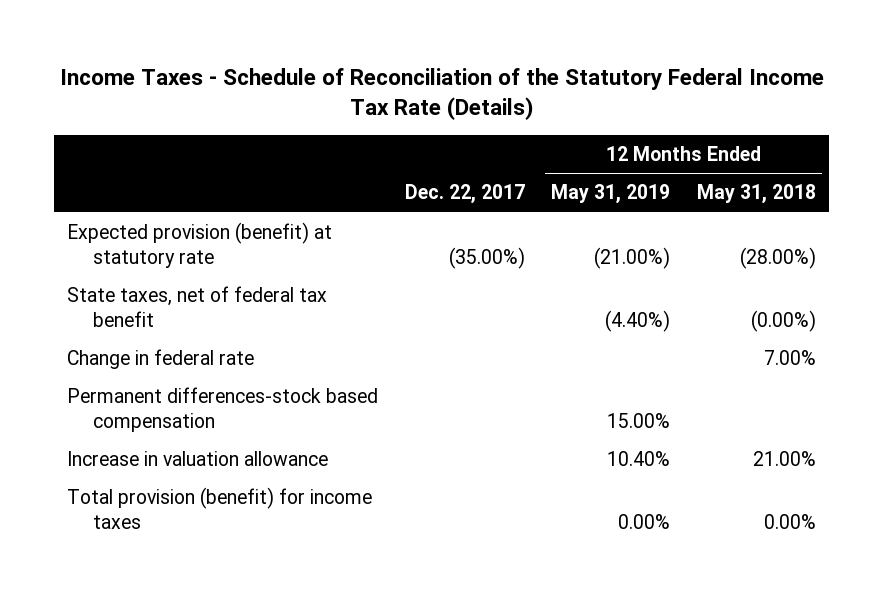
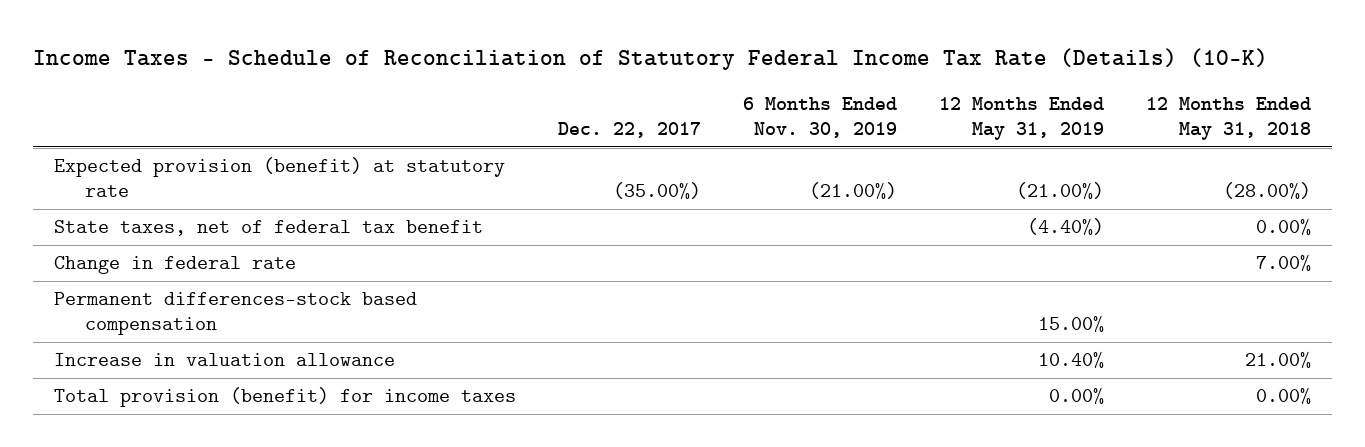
[59,67,824,121] Income Taxes - Schedule of Reconciliation of the Statutory Federal Income Tax Rate (Details) -> [32,47,1268,70] Income Taxes - Schedule of Reconciliation of Statutory Federal Income Tax Rate (Details) (10-K)
none -> [742,96,897,138] 6 Months Ended Nov. 30, 2019
[750,309,816,332] (0.00%) -> [1256,218,1312,236] 0.00%

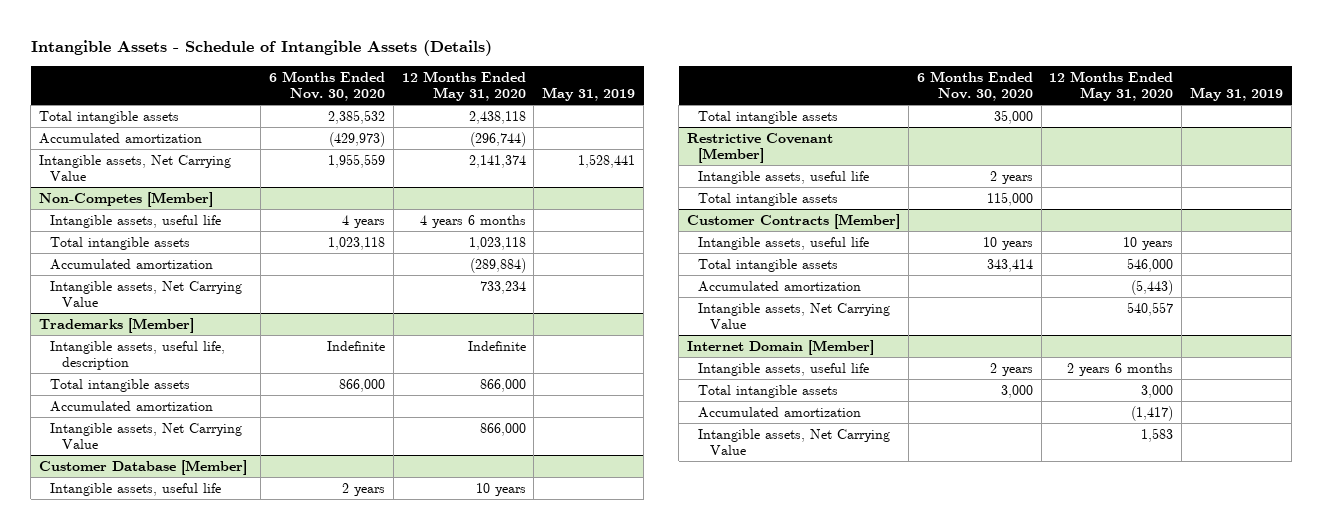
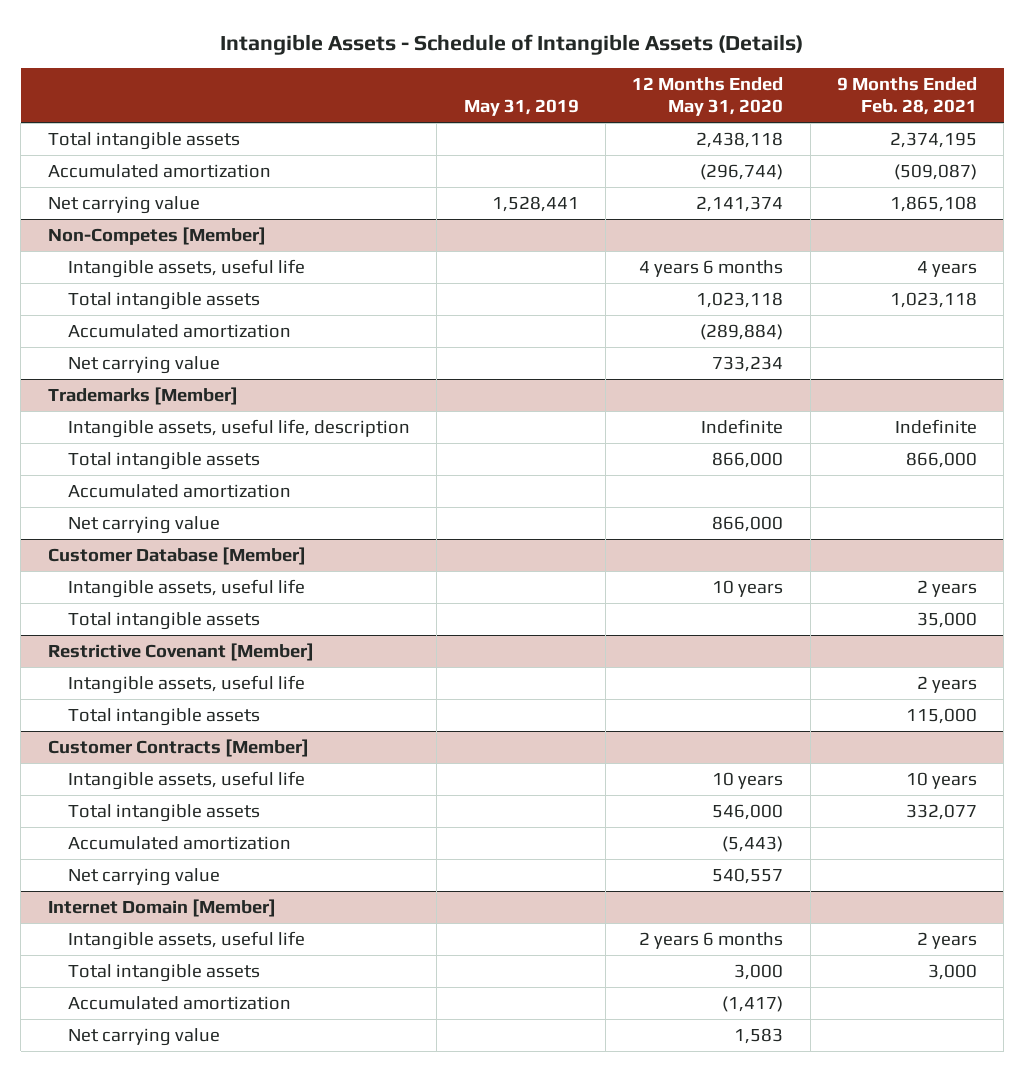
[268,70,385,102] 6 Months Ended Nov. 30, 2020 -> none
none -> [836,76,977,116] 9 Months Ended Feb. 28, 2021
[38,154,231,182] Intangible assets, Net Carrying Value -> [47,195,200,214] Net carrying value
[50,280,243,308] Intangible assets, Net Carrying Value -> [68,355,221,374] Net carrying value
[50,422,243,450] Intangible assets, Net Carrying Value -> [68,515,221,534] Net carrying value
[698,302,891,330] Intangible assets, Net Carrying Value -> [68,867,221,886] Net carrying value
[698,428,891,456] Intangible assets, Net Carrying Value -> [68,1027,221,1046] Net carrying value

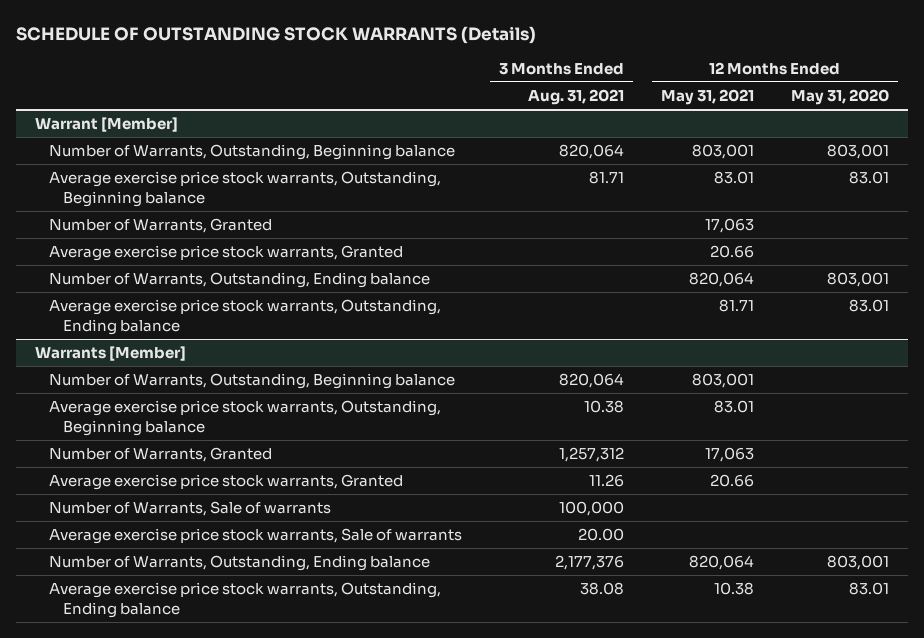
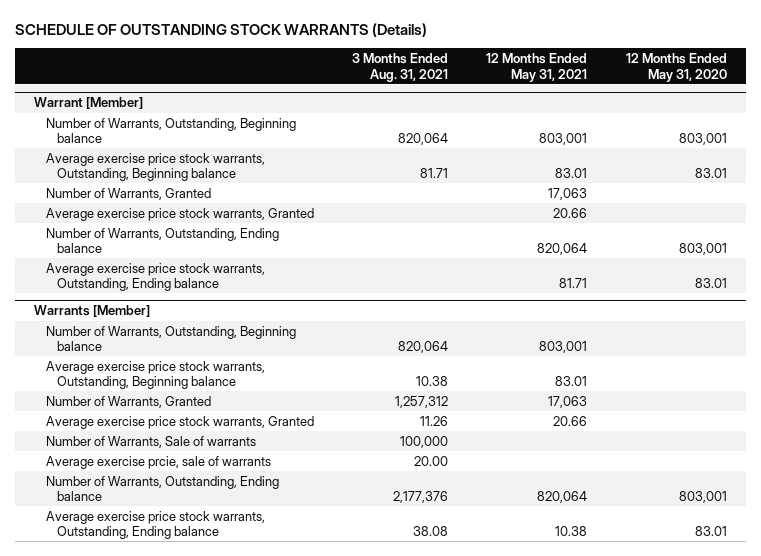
[48,528,462,545] Average exercise price stock warrants, Sale of warrants -> [45,455,271,469] Average exercise prcie, sale of warrants

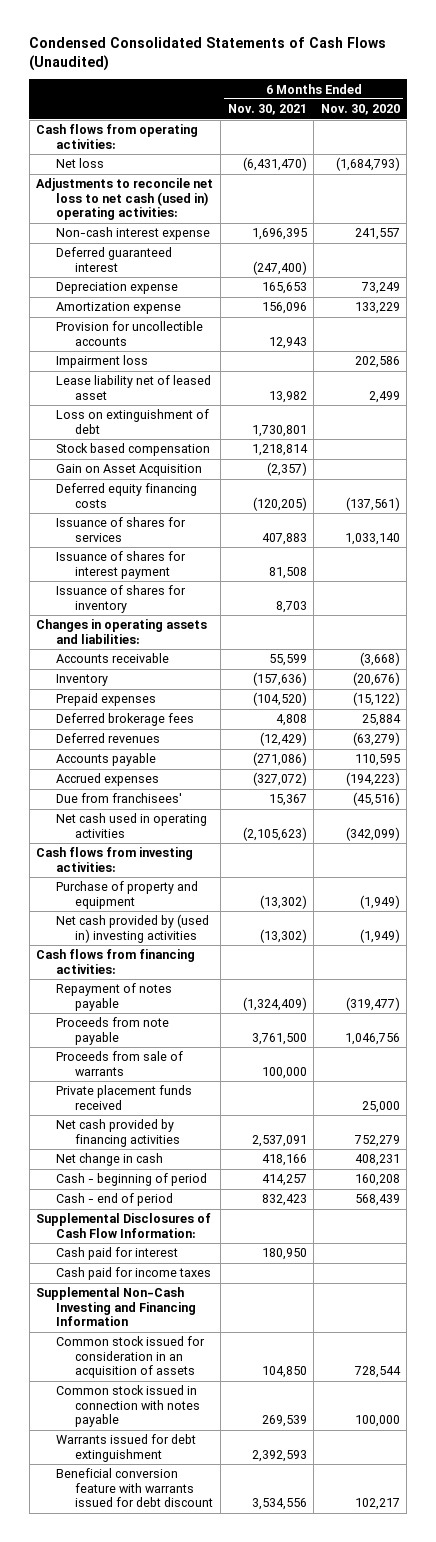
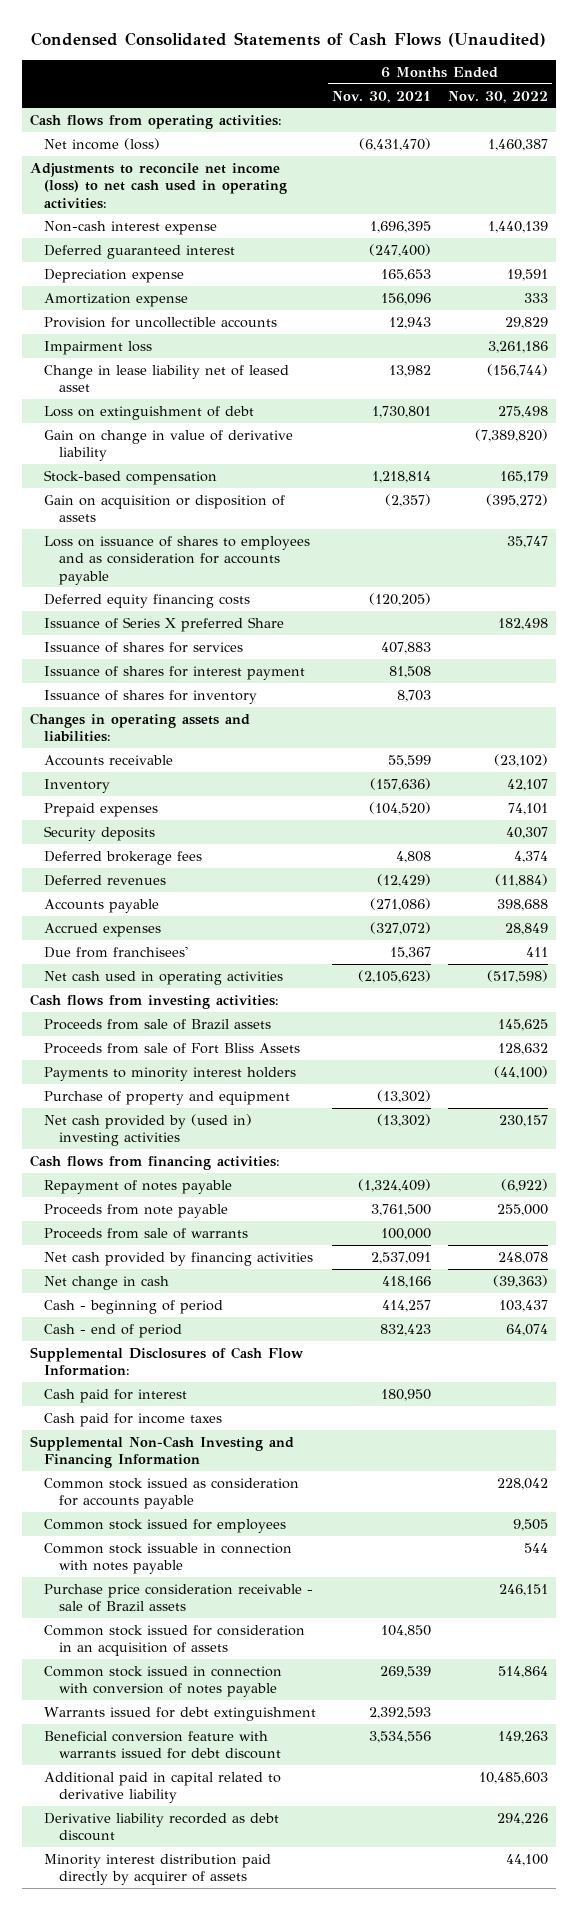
[320,104,400,116] Nov. 30, 2020 -> none
none -> [447,90,548,103] Nov. 30, 2022
[55,158,104,169] Net loss -> [44,138,161,151] Net income (loss)
[36,178,214,221] Adjustments to reconcile net loss to net cash (used in) operating activities: -> [30,163,288,209] Adjustments to reconcile net income (loss) to net cash used in operating activities:
[55,375,211,400] Lease liability net of leased asset -> [44,365,290,393] Change in lease liability net of leased asset
none -> [44,430,294,462] Gain on change in value of derivative liability
[55,443,210,457] Stock based compensation -> [44,470,218,486] Stock-based compensation
[55,464,202,477] Gain on Asset Acquisition -> [44,495,286,523] Gain on acquisition or disposition of assets
none -> [44,536,311,585] Loss on issuance of shares to employees and as consideration for accounts payable
none -> [44,617,285,633] Issuance of Series X preferred Share
none -> [44,826,156,842] Security deposits
none -> [44,1019,272,1031] Proceeds from sale of Brazil assets
none -> [44,1043,301,1055] Proceeds from sale of Fort Bliss Assets
none -> [44,1067,297,1082] Payments to minority interest holders
[55,1085,192,1110] Private placement funds received -> none
none -> [44,1478,300,1510] Common stock issued as consideration for accounts payable
none -> [44,1519,287,1534] Common stock issued for employees
none -> [44,1543,293,1575] Common stock issuable in connection with notes payable
none -> [44,1584,314,1613] Purchase price consideration receivable - sale of Brazil assets
[55,1385,201,1428] Common stock issued in connection with notes payable -> [44,1666,283,1698] Common stock issued in connection with conversion of notes payable
none -> [44,1772,282,1804] Additional paid in capital related to derivative liability
none -> [44,1813,280,1842] Derivative liability recorded as debt discount
none -> [44,1854,272,1886] Minority interest distribution paid directly by acquirer of assets

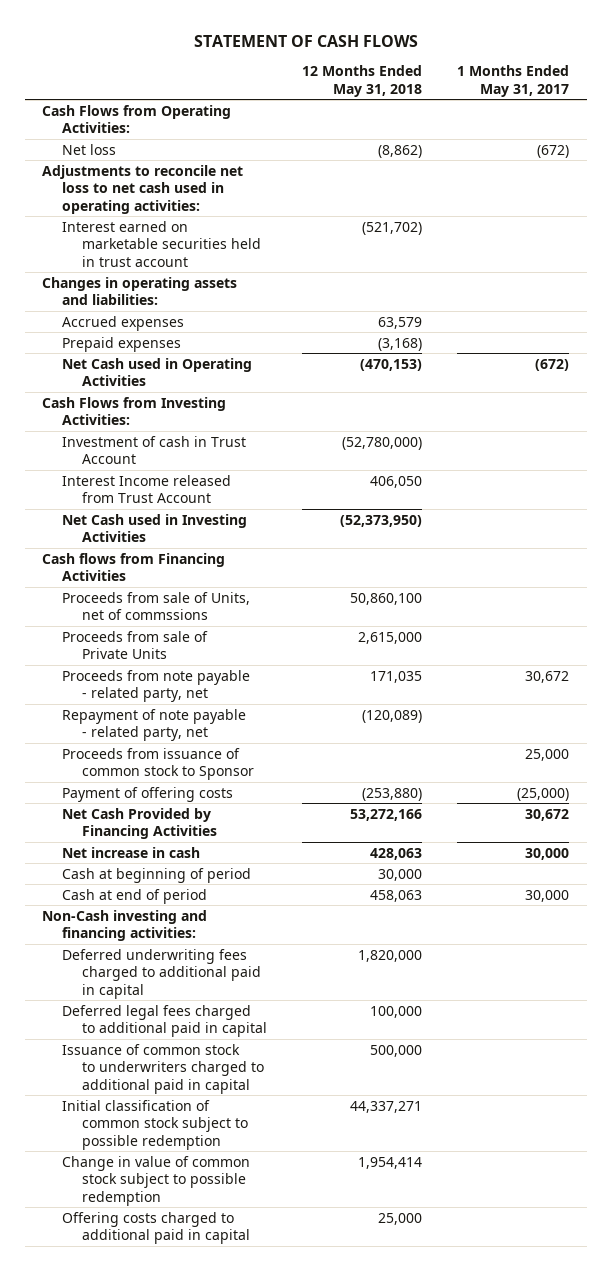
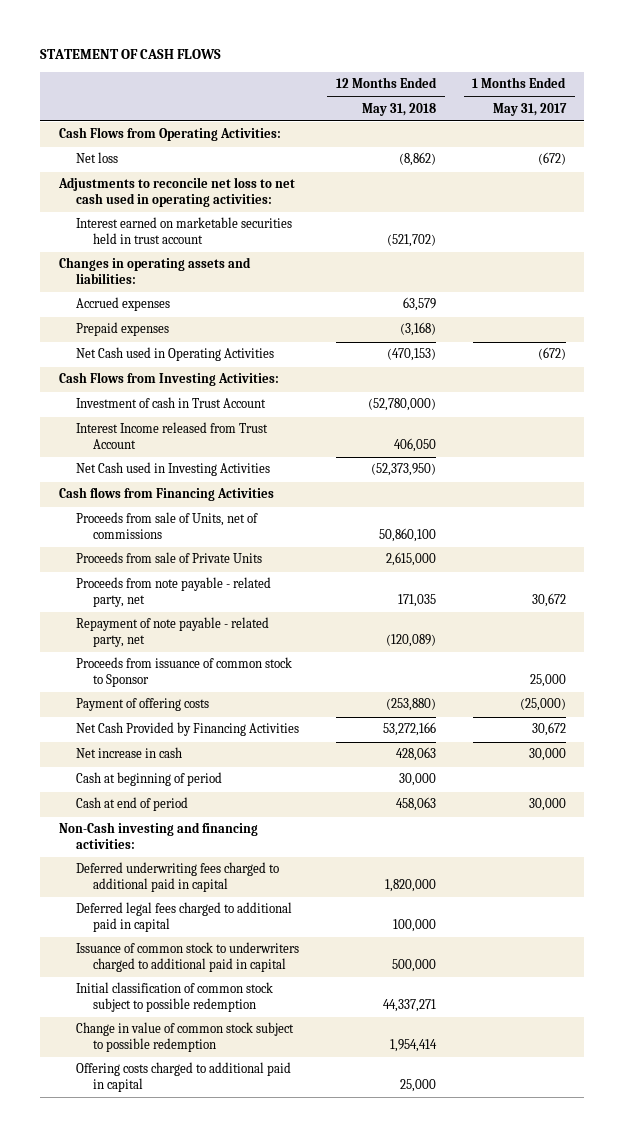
[62,591,251,621] Proceeds from sale of Units, net of commssions -> [75,512,258,540] Proceeds from sale of Units, net of commissions

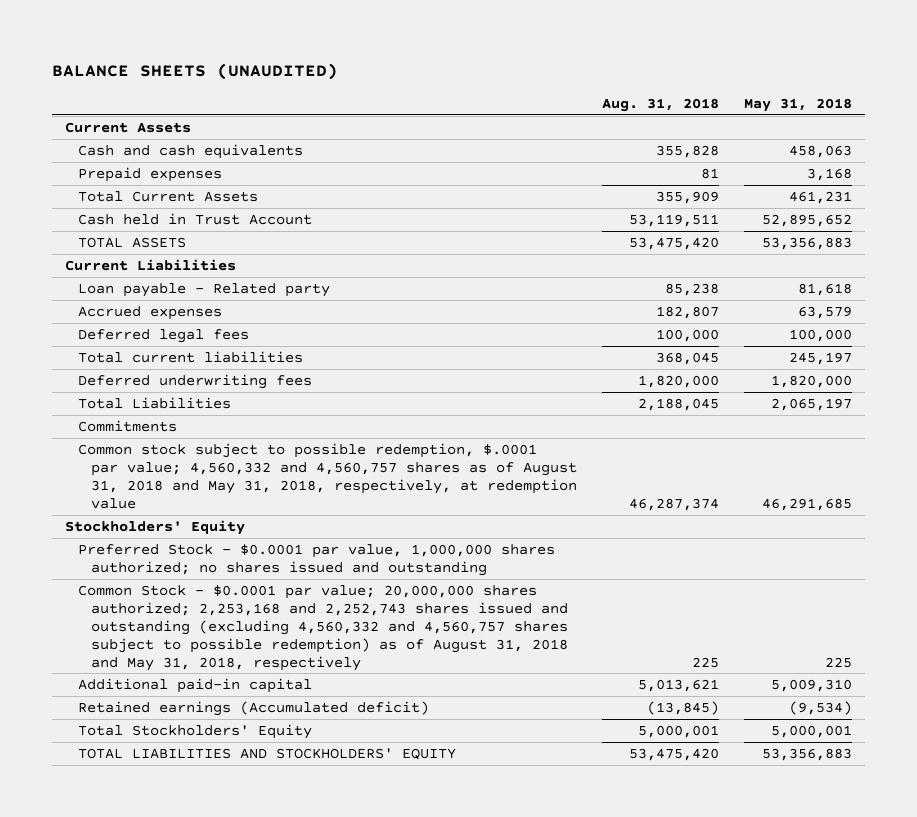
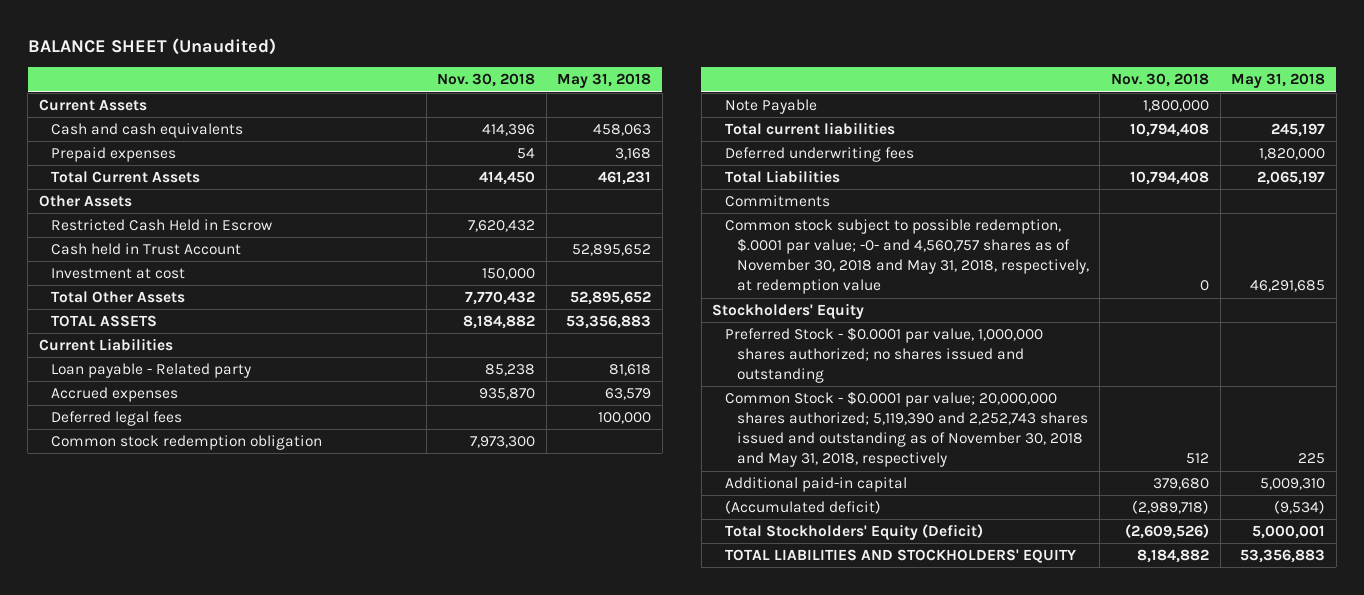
[52,63,339,81] BALANCE SHEETS (UNAUDITED) -> [27,37,276,55] BALANCE SHEET (Unaudited)
[601,97,719,112] Aug. 31, 2018 -> none
none -> [437,73,536,88] Nov. 30, 2018
none -> [38,194,132,207] Other Assets
none -> [50,218,272,231] Restricted Cash Held in Escrow
none -> [50,267,185,279] Investment at cost
none -> [50,290,185,303] Total Other Assets
none -> [50,434,322,450] Common stock redemption obligation
none -> [724,98,817,114] Note Payable
[77,442,577,509] Common stock subject to possible redemption, $.0001 par value; 4,560,332 and 4,560,757 shares as of August 31, 2018 and May 31, 2018, respectively, at redemption value -> [724,218,1089,295] Common stock subject to possible redemption, $.0001 par value; -0- and 4,560,757 shares as of November 30, 2018 and May 31, 2018, respectively, at redemption value
[77,584,568,671] Common Stock - $0.0001 par value; 20,000,000 shares authorized; 2,253,168 and 2,252,743 shares issued and outstanding (excluding 4,560,332 and 4,560,757 shares subject to possible redemption) as of August 31, 2018 and May 31, 2018, respectively -> [724,390,1088,468] Common Stock - $0.0001 par value; 20,000,000 shares authorized; 5,119,390 and 2,252,743 shares issued and outstanding as of November 30, 2018 and May 31, 2018, respectively
[77,700,429,716] Retained earnings (Accumulated deficit) -> [724,499,881,514] (Accumulated deficit)
[77,723,312,739] Total Stockholders' Equity -> [724,523,983,540] Total Stockholders' Equity (Deficit)

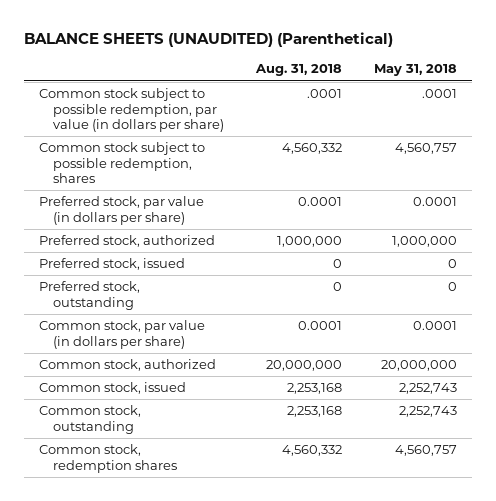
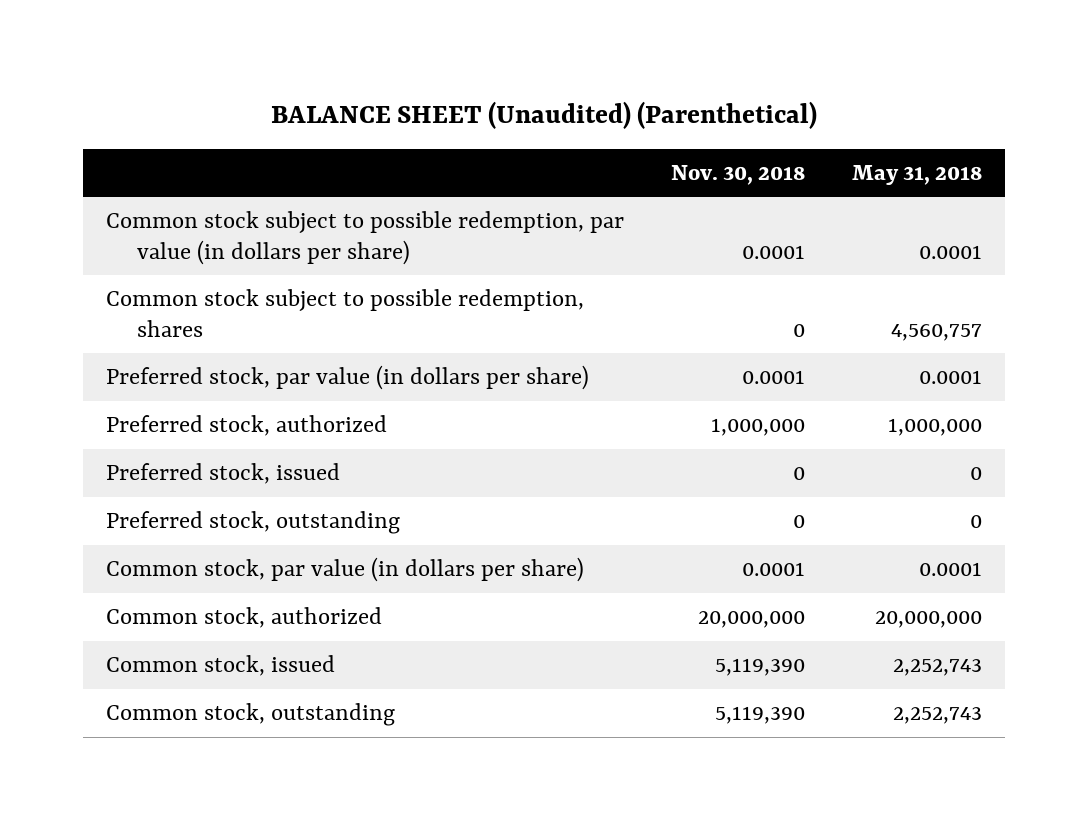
[23,31,393,47] BALANCE SHEETS (UNAUDITED) (Parenthetical) -> [270,100,817,129] BALANCE SHEET (Unaudited) (Parenthetical)
[254,64,342,77] Aug. 31, 2018 -> none
none -> [670,164,805,185] Nov. 30, 2018
[421,89,457,99] .0001 -> [918,244,982,259] 0.0001
[39,444,178,473] Common stock, redemption shares -> none

